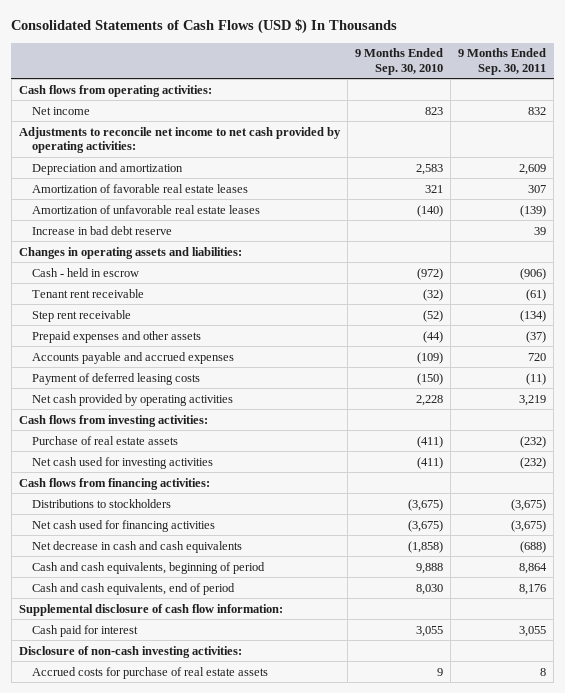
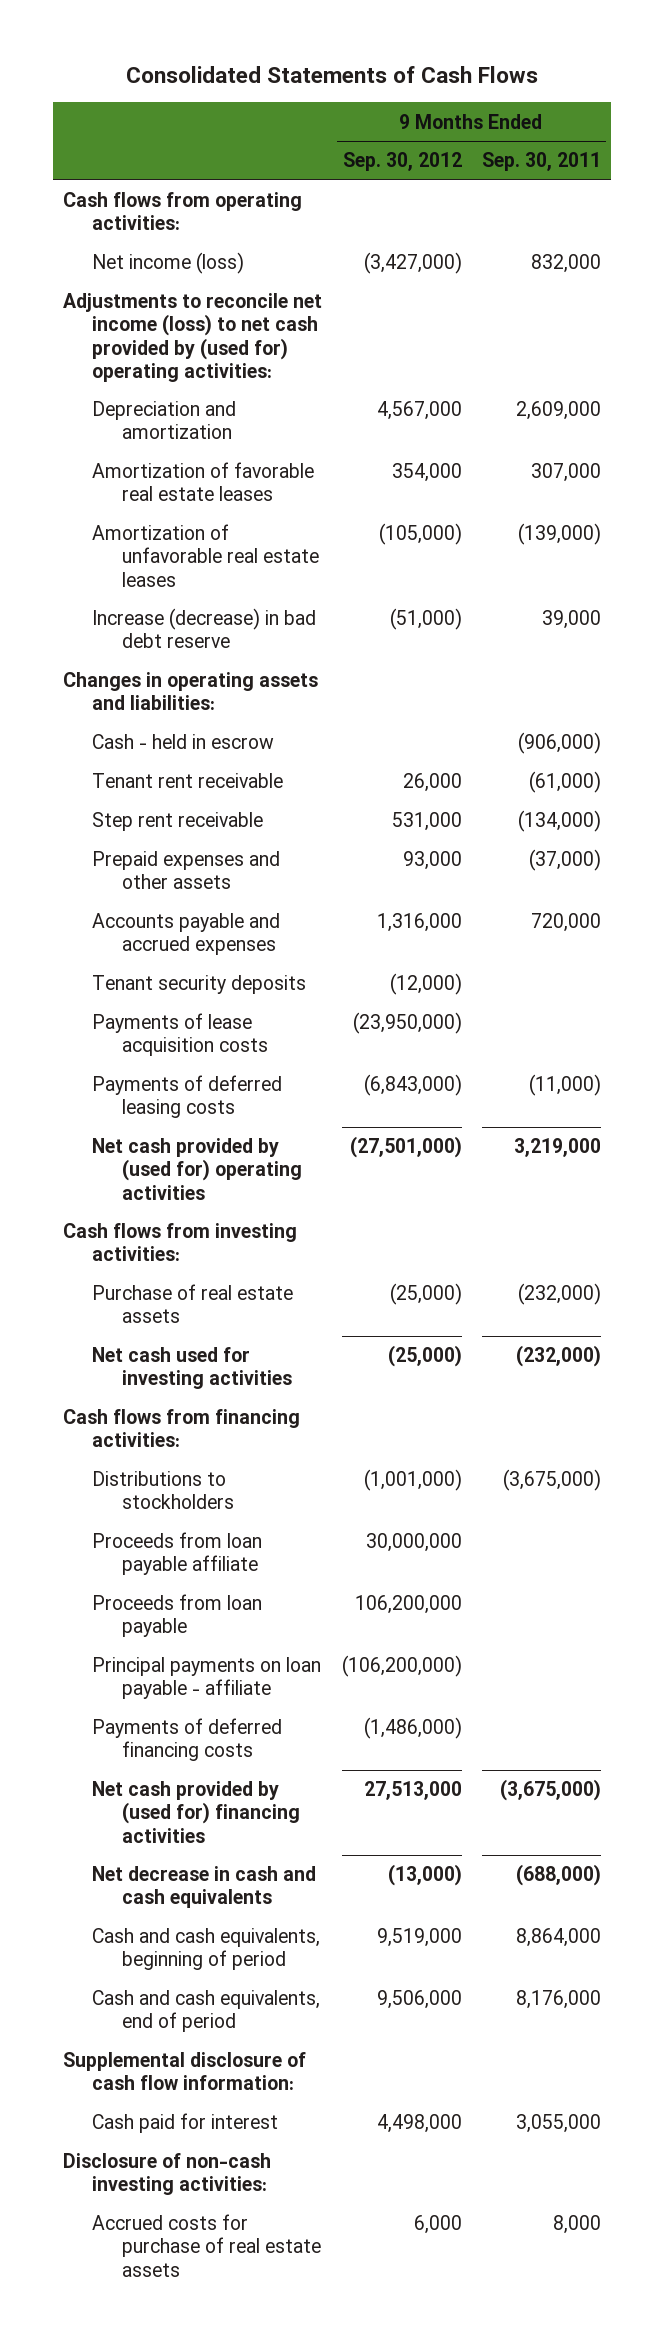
[11,19,398,35] Consolidated Statements of Cash Flows (USD $) In Thousands -> [125,65,538,83] Consolidated Statements of Cash Flows
[354,48,443,75] 9 Months Ended Sep. 30, 2010 -> none
none -> [342,152,462,172] Sep. 30, 2012
[31,106,90,115] Net income -> [92,252,245,275] Net income (loss)
[528,106,547,115] 832 -> [530,254,601,274] 832,000
[18,126,341,154] Adjustments to reconcile net income to net cash provided by operating activities: -> [62,293,322,382] Adjustments to reconcile net income (loss) to net cash provided by (used for) operating activities:
[519,163,547,175] 2,609 -> [515,401,601,421] 2,609,000
[528,184,547,193] 307 -> [530,463,601,483] 307,000
[520,204,547,217] (139) -> [517,523,601,546] (139,000)
[31,225,172,235] Increase in bad debt reserve -> [92,608,317,649] Increase (decrease) in bad debt reserve
[534,226,547,235] 39 -> [541,610,601,630] 39,000
[520,267,547,280] (906) -> [517,732,601,755] (906,000)
[526,288,547,301] (61) -> [528,771,601,794] (61,000)
[520,309,547,322] (134) -> [517,810,601,833] (134,000)
[526,330,547,343] (37) -> [528,849,601,872] (37,000)
[528,352,547,361] 720 -> [530,913,601,933] 720,000
none -> [92,975,307,995] Tenant security deposits
none -> [92,1013,268,1057] Payments of lease acquisition costs
[31,372,200,385] Payment of deferred leasing costs -> [92,1075,283,1119] Payments of deferred leasing costs
[526,372,547,385] (11) -> [528,1074,601,1097] (11,000)
[31,393,233,406] Net cash provided by operating activities -> [92,1138,302,1200] Net cash provided by (used for) operating activities
[519,394,547,406] 3,219 -> [513,1138,601,1158] 3,219,000
[520,435,547,448] (232) -> [517,1283,601,1306] (232,000)
[520,456,547,469] (232) -> [515,1345,601,1368] (232,000)
[511,498,547,511] (3,675) -> [502,1469,601,1492] (3,675,000)
none -> [92,1532,263,1576] Proceeds from loan payable affiliate
none -> [92,1594,263,1638] Proceeds from loan payable
none -> [92,1657,322,1700] Principal payments on loan payable - affiliate
none -> [92,1718,283,1762] Payments of deferred financing costs
[31,519,215,532] Net cash used for financing activities -> [92,1781,300,1843] Net cash provided by (used for) financing activities
[511,519,547,532] (3,675) -> [499,1779,601,1802] (3,675,000)
[520,540,547,553] (688) -> [515,1864,601,1887] (688,000)
[519,562,548,574] 8,864 -> [515,1928,601,1948] 8,864,000
[519,583,547,595] 8,176 -> [515,1990,601,2010] 8,176,000
[519,625,547,637] 3,055 -> [515,2114,601,2134] 3,055,000
[540,667,547,676] 8 -> [552,2215,601,2235] 8,000

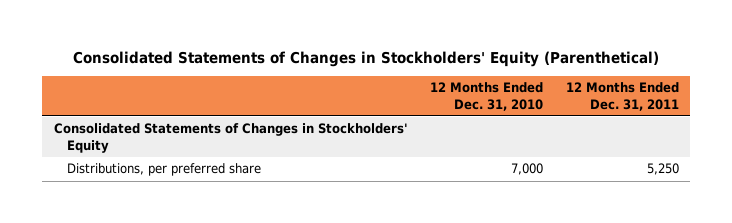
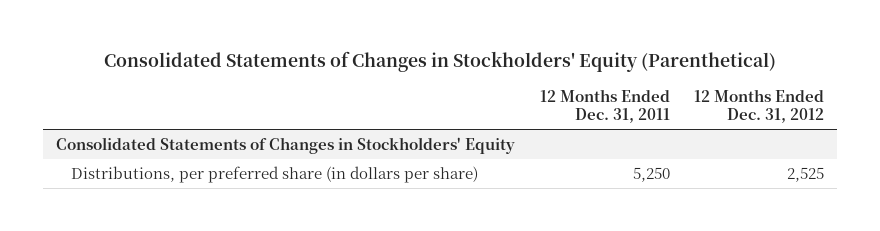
[430,82,544,111] 12 Months Ended Dec. 31, 2010 -> none
none -> [694,88,825,124] 12 Months Ended Dec. 31, 2012
[67,163,262,177] Distributions, per preferred share -> [71,165,479,183] Distributions, per preferred share (in dollars per share)

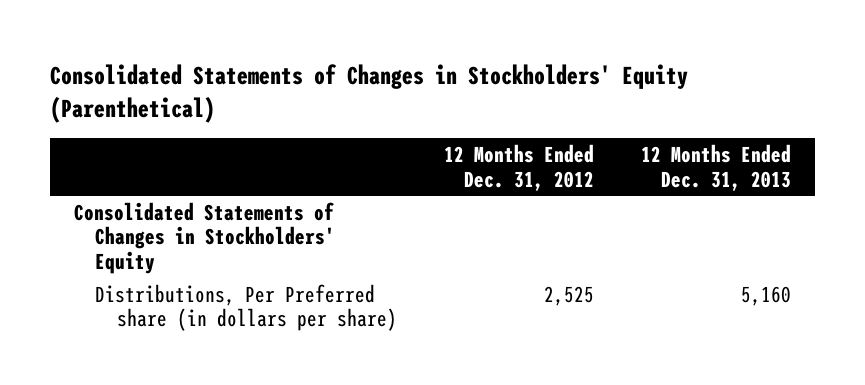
[539,88,670,124] 12 Months Ended Dec. 31, 2011 -> none
none -> [640,143,791,191] 12 Months Ended Dec. 31, 2013
[71,165,479,183] Distributions, per preferred share (in dollars per share) -> [95,283,397,332] Distributions, Per Preferred share (in dollars per share)

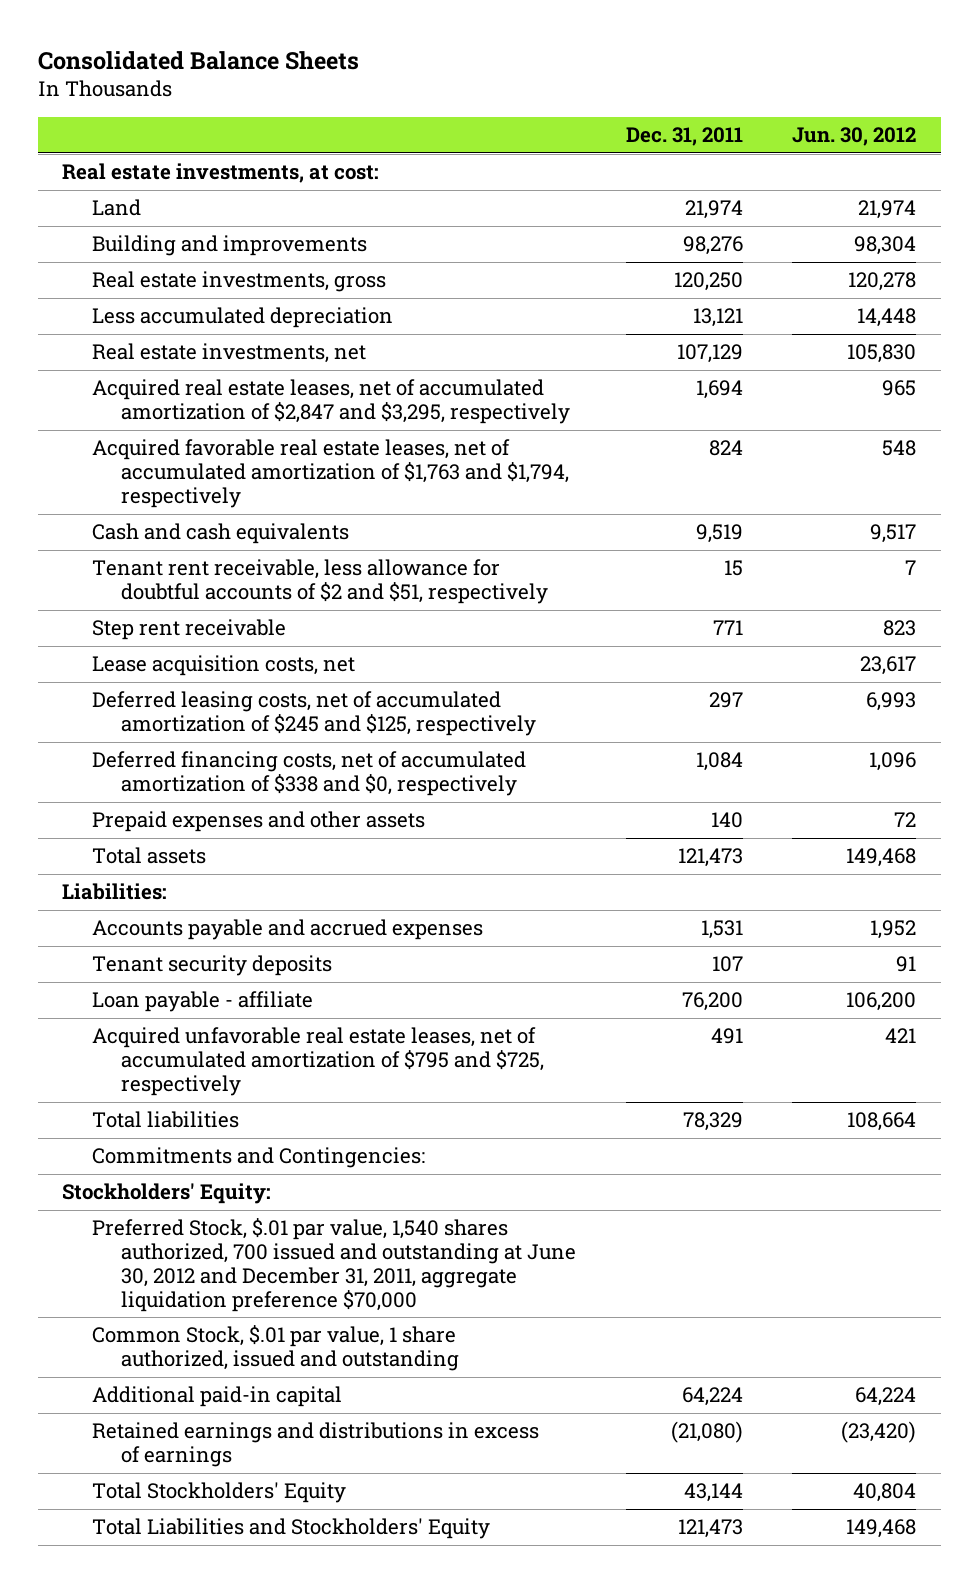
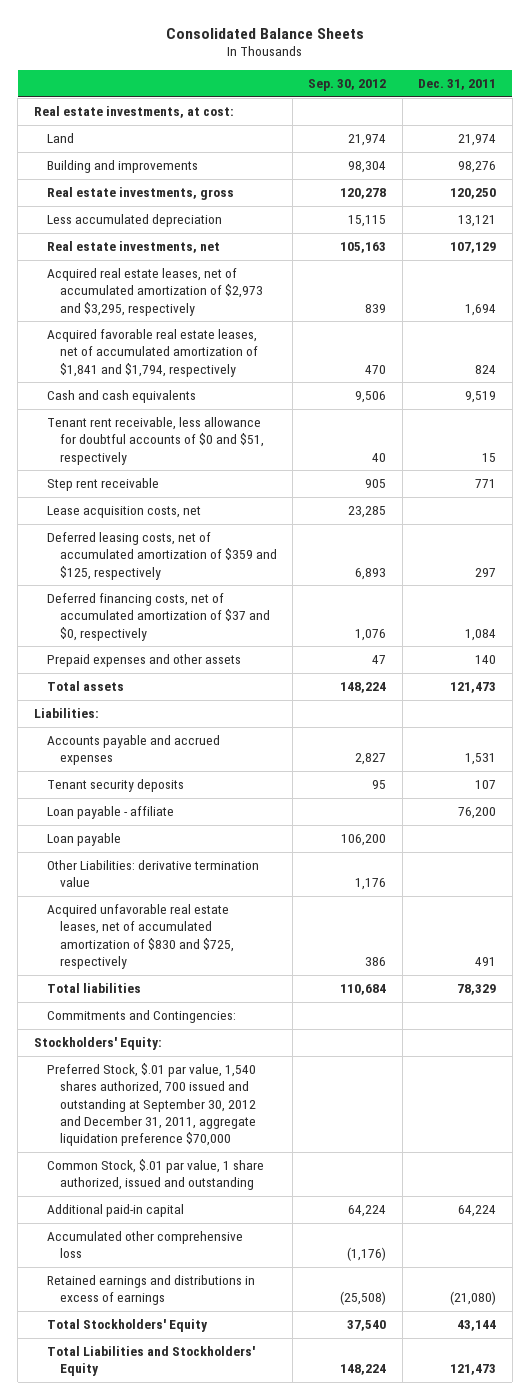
[792,127,917,147] Jun. 30, 2012 -> none
none -> [308,79,387,92] Sep. 30, 2012
[91,379,571,425] Acquired real estate leases, net of accumulated amortization of $2,847 and $3,295, respectively -> [46,268,263,316] Acquired real estate leases, net of accumulated amortization of $2,973 and $3,295, respectively
[91,439,570,508] Acquired favorable real estate leases, net of accumulated amortization of $1,763 and $1,794, respectively -> [46,329,258,377] Acquired favorable real estate leases, net of accumulated amortization of $1,841 and $1,794, respectively
[91,559,549,605] Tenant rent receivable, less allowance for doubtful accounts of $2 and $51, respectively -> [46,417,264,465] Tenant rent receivable, less allowance for doubtful accounts of $0 and $51, respectively
[91,691,537,737] Deferred leasing costs, net of accumulated amortization of $245 and $125, respectively -> [46,532,277,580] Deferred leasing costs, net of accumulated amortization of $359 and $125, respectively
[91,751,526,797] Deferred financing costs, net of accumulated amortization of $338 and $0, respectively -> [46,593,270,641] Deferred financing costs, net of accumulated amortization of $37 and $0, respectively
none -> [46,833,121,847] Loan payable
none -> [46,860,259,888] Other Liabilities: derivative termination value
[91,1027,545,1096] Acquired unfavorable real estate leases, net of accumulated amortization of $795 and $725, respectively -> [46,904,234,969] Acquired unfavorable real estate leases, net of accumulated amortization of $830 and $725, respectively
[91,1218,577,1312] Preferred Stock, $.01 par value, 1,540 shares authorized, 700 issued and outstanding at June 30, 2012 and December 31, 2011, aggregate liquidation preference $70,000 -> [46,1063,256,1147] Preferred Stock, $.01 par value, 1,540 shares authorized, 700 issued and outstanding at September 30, 2012 and December 31, 2011, aggregate liquidation preference $70,000
none -> [46,1231,243,1259] Accumulated other comprehensive loss

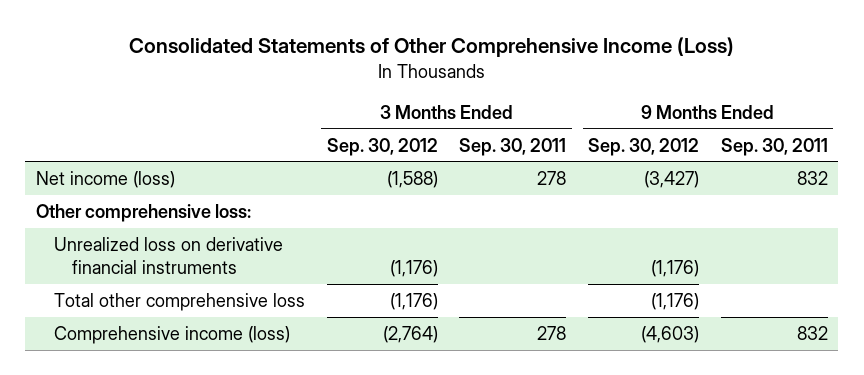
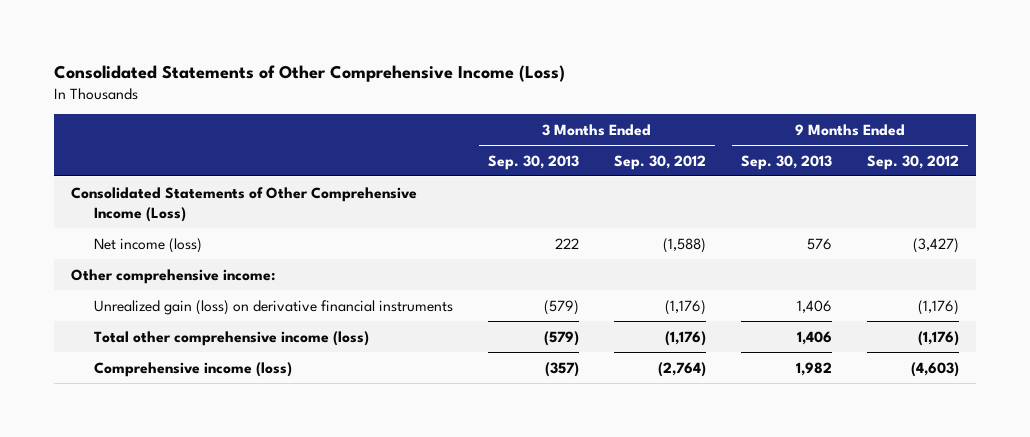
[459,137,567,156] Sep. 30, 2011 -> none
[720,137,828,156] Sep. 30, 2011 -> none
none -> [488,154,580,170] Sep. 30, 2013
none -> [741,154,833,170] Sep. 30, 2013
none -> [71,186,418,222] Consolidated Statements of Other Comprehensive Income (Loss)
[36,204,252,223] Other comprehensive loss: -> [71,268,276,284] Other comprehensive income:
[54,237,284,274] Unrealized loss on derivative financial instruments -> [94,299,454,315] Unrealized gain (loss) on derivative financial instruments
[54,293,306,312] Total other comprehensive loss -> [94,330,370,346] Total other comprehensive income (loss)

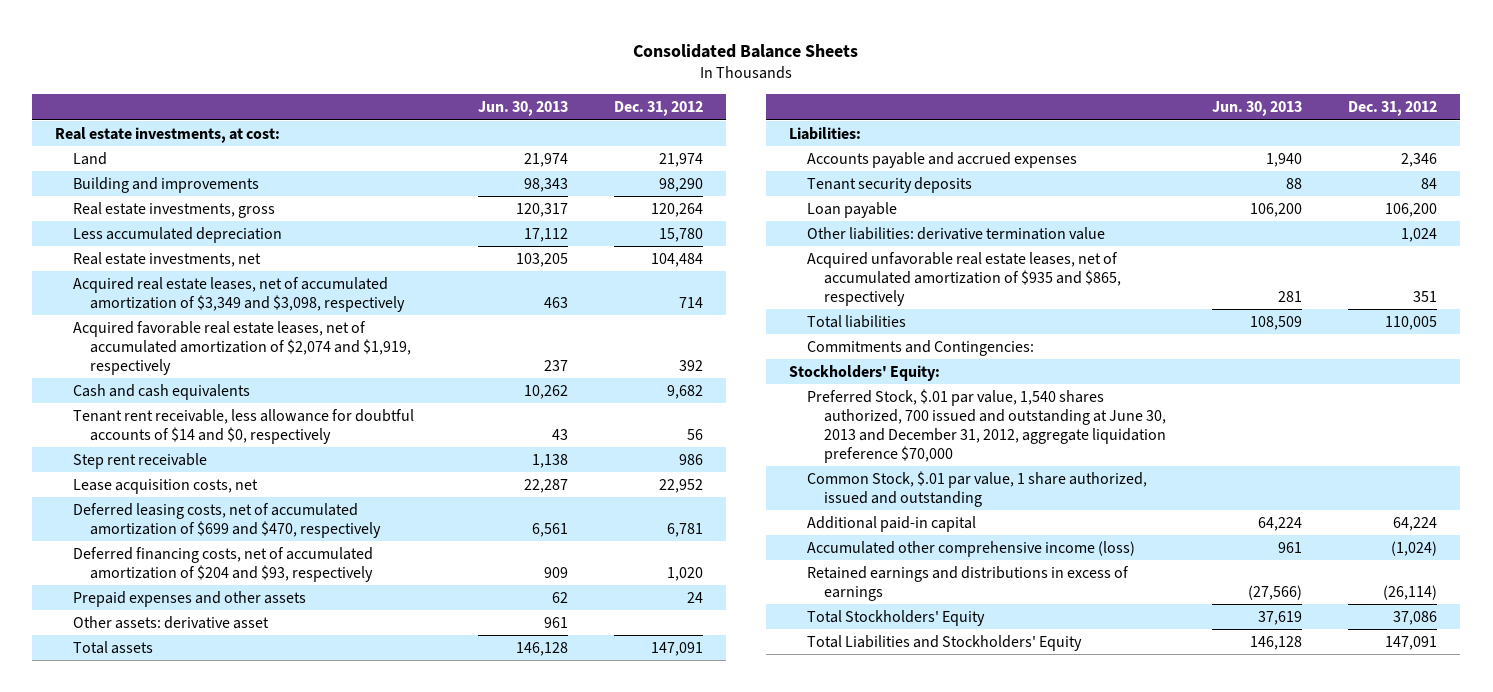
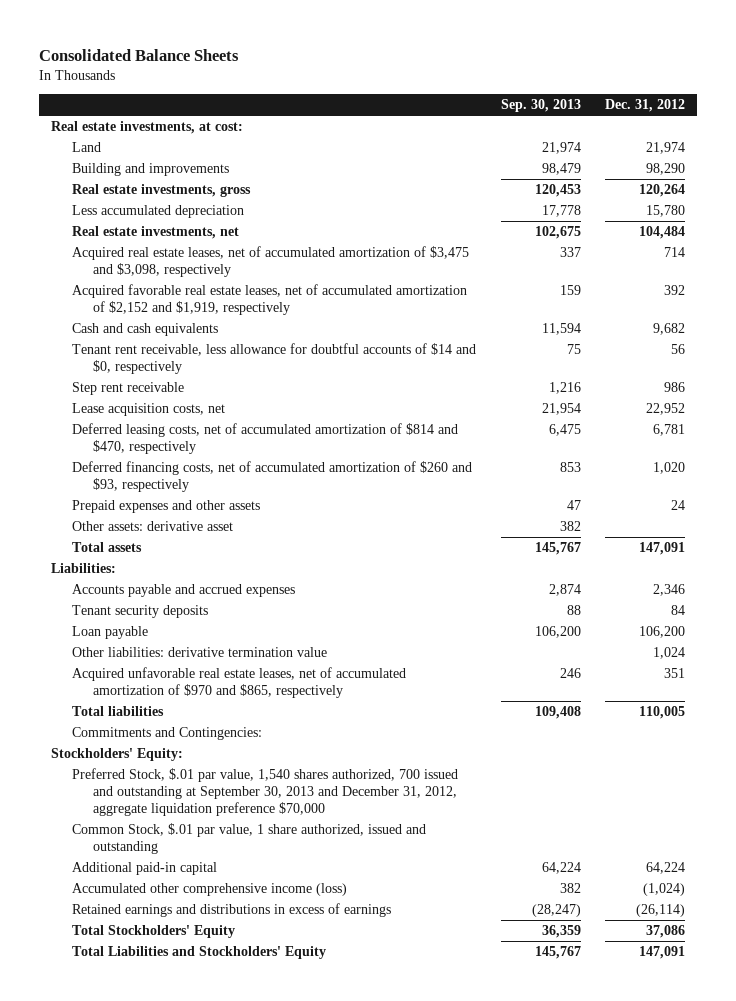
[478,101,569,117] Jun. 30, 2013 -> none
none -> [500,99,581,113] Sep. 30, 2013
[72,276,406,312] Acquired real estate leases, net of accumulated amortization of $3,349 and $3,098, respectively -> [72,246,470,278] Acquired real estate leases, net of accumulated amortization of $3,475 and $3,098, respectively
[72,320,412,375] Acquired favorable real estate leases, net of accumulated amortization of $2,074 and $1,919, respectively -> [72,284,468,316] Acquired favorable real estate leases, net of accumulated amortization of $2,152 and $1,919, respectively
[72,502,382,538] Deferred leasing costs, net of accumulated amortization of $699 and $470, respectively -> [72,423,459,455] Deferred leasing costs, net of accumulated amortization of $814 and $470, respectively
[72,546,374,582] Deferred financing costs, net of accumulated amortization of $204 and $93, respectively -> [72,461,473,493] Deferred financing costs, net of accumulated amortization of $260 and $93, respectively
[806,251,1122,306] Acquired unfavorable real estate leases, net of accumulated amortization of $935 and $865, respectively -> [72,667,407,699] Acquired unfavorable real estate leases, net of accumulated amortization of $970 and $865, respectively
[806,388,1167,463] Preferred Stock, $.01 par value, 1,540 shares authorized, 700 issued and outstanding at June 30, 2013 and December 31, 2012, aggregate liquidation preference $70,000 -> [72,768,459,816] Preferred Stock, $.01 par value, 1,540 shares authorized, 700 issued and outstanding at September 30, 2013 and December 31, 2012, aggregate liquidation preference $70,000

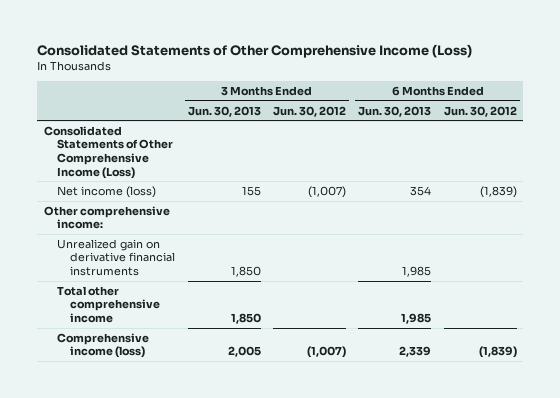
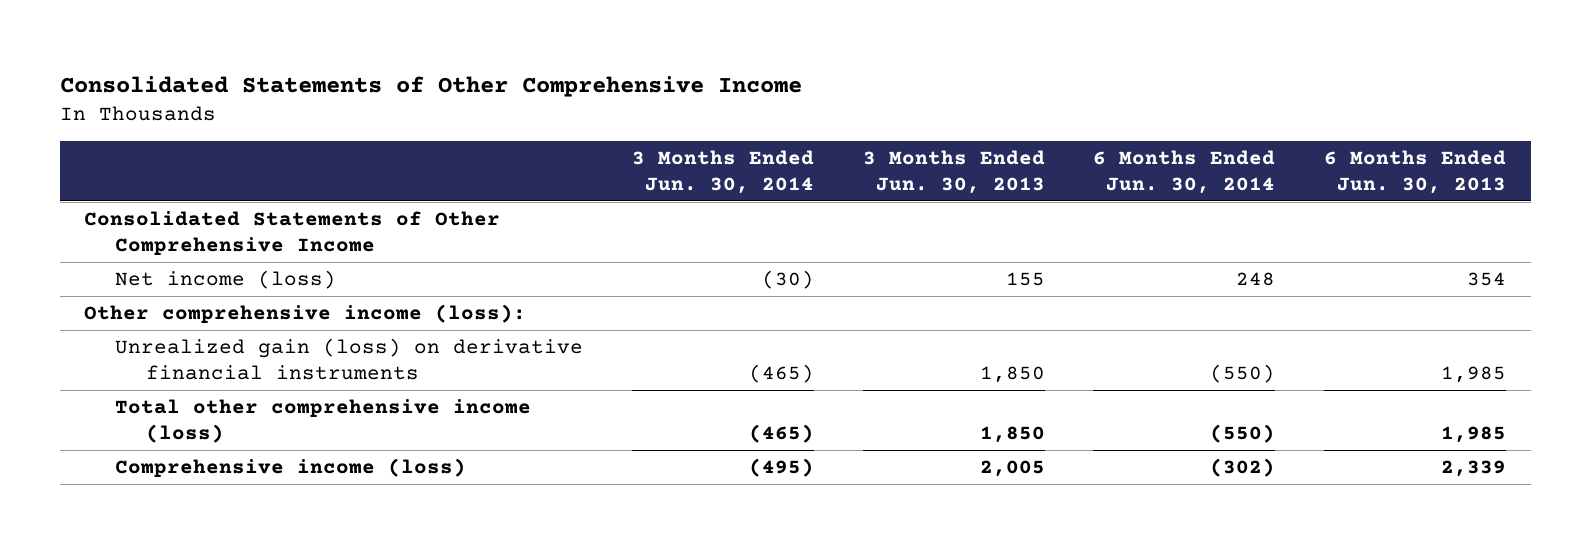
[37,43,473,58] Consolidated Statements of Other Comprehensive Income (Loss) -> [59,75,802,97] Consolidated Statements of Other Comprehensive Income
[273,105,347,117] Jun. 30, 2012 -> none
[443,105,517,117] Jun. 30, 2012 -> none
none -> [631,149,814,194] 3 Months Ended Jun. 30, 2014
none -> [1093,149,1276,194] 6 Months Ended Jun. 30, 2014
[43,125,173,179] Consolidated Statements of Other Comprehensive Income (Loss) -> [83,211,500,255] Consolidated Statements of Other Comprehensive Income
[43,205,170,230] Other comprehensive income: -> [83,304,526,324] Other comprehensive income (loss):
[56,238,176,277] Unrealized gain on derivative financial instruments -> [114,338,583,380] Unrealized gain (loss) on derivative financial instruments
[56,285,161,324] Total other comprehensive income -> [114,399,531,443] Total other comprehensive income (loss)

